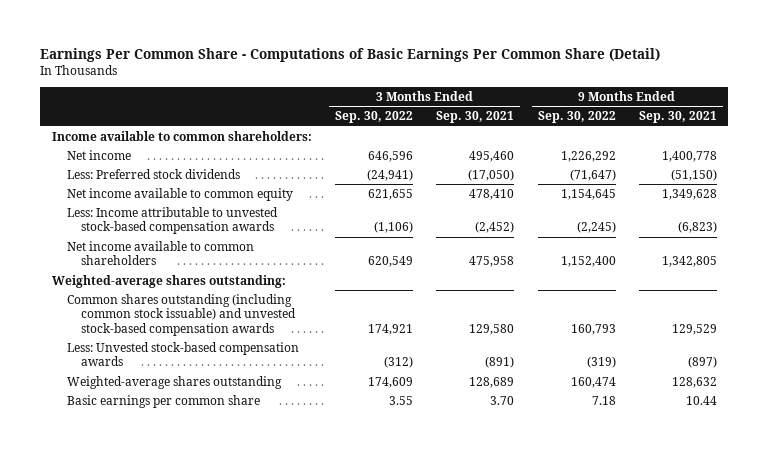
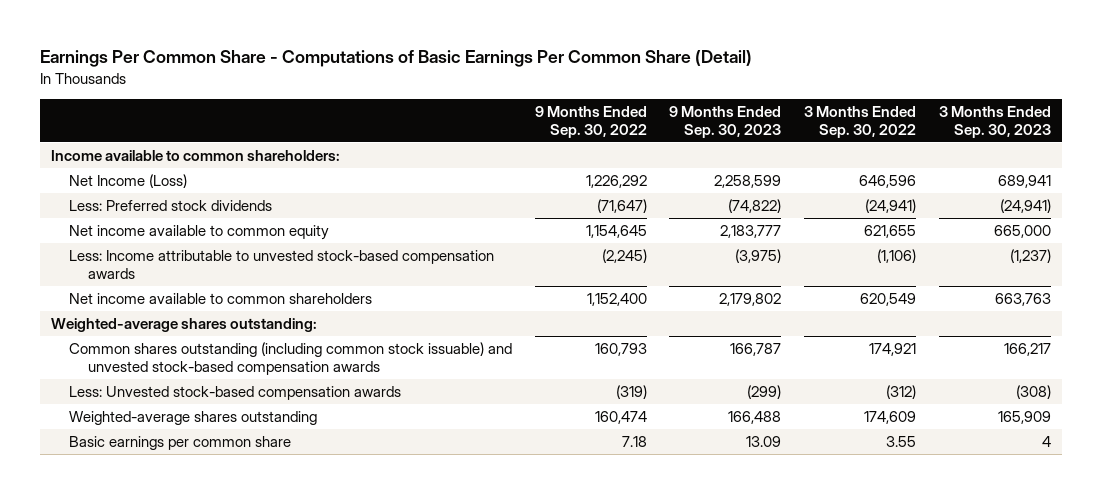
[436,111,515,124] Sep. 30, 2021 -> none
[638,111,717,124] Sep. 30, 2021 -> none
none -> [669,105,782,138] 9 Months Ended Sep. 30, 2023
none -> [938,105,1051,138] 3 Months Ended Sep. 30, 2023
[66,150,131,161] Net income -> [69,174,188,189] Net Income (Loss)

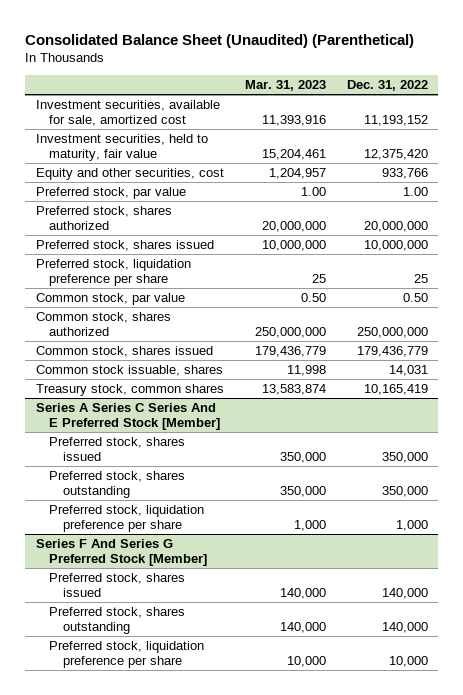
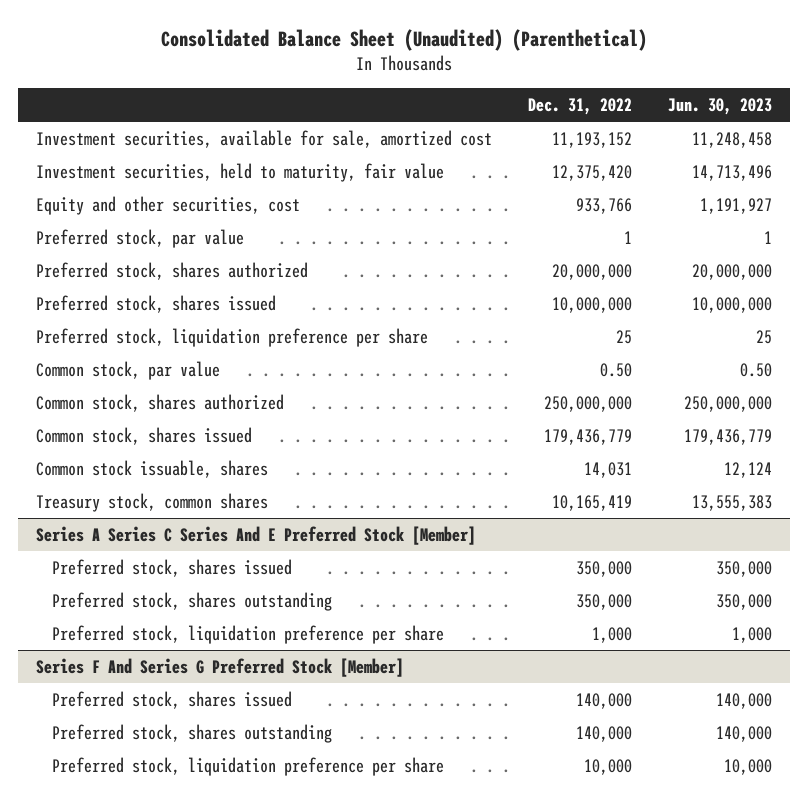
[244,80,326,92] Mar. 31, 2023 -> none
none -> [667,97,772,115] Jun. 30, 2023
[402,186,428,196] 1.00 -> [623,230,632,244] 1

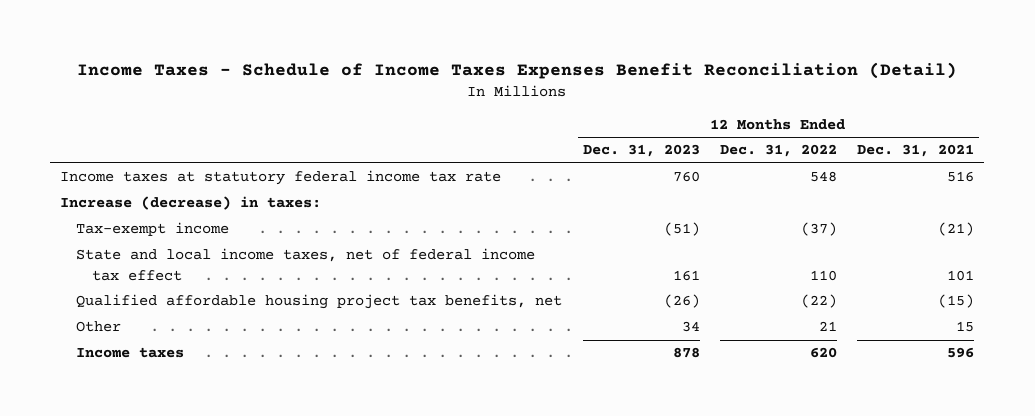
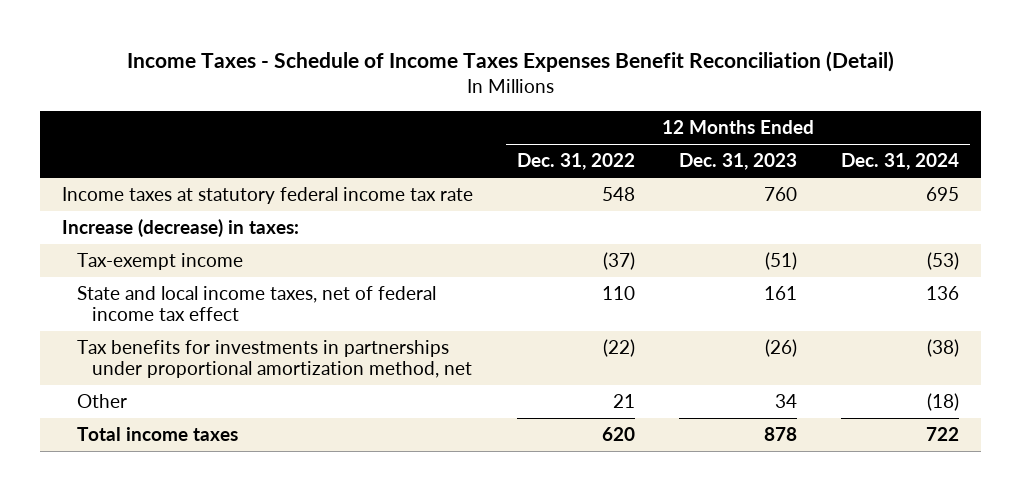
[857,144,975,158] Dec. 31, 2021 -> none
none -> [841,153,960,171] Dec. 31, 2024
[76,294,563,310] Qualified affordable housing project tax benefits, net -> [76,340,472,379] Tax benefits for investments in partnerships under proportional amortization method, net
[76,347,185,359] Income taxes -> [76,427,238,442] Total income taxes

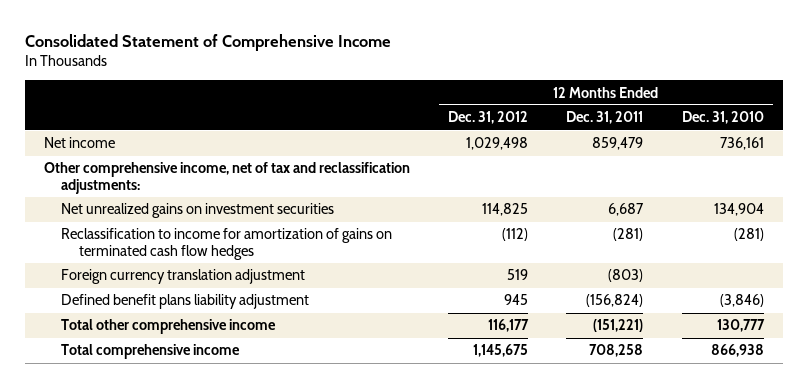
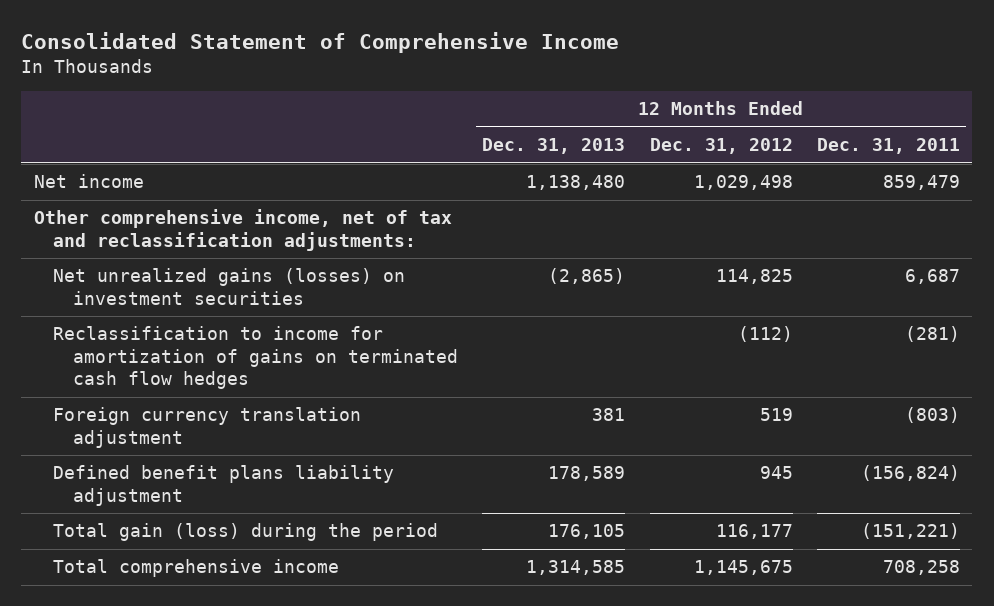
[681,111,764,125] Dec. 31, 2010 -> none
none -> [482,138,626,155] Dec. 31, 2013
[61,203,335,219] Net unrealized gains on investment securities -> [53,268,406,305] Net unrealized gains (losses) on investment securities
[61,319,277,335] Total other comprehensive income -> [53,523,439,542] Total gain (loss) during the period

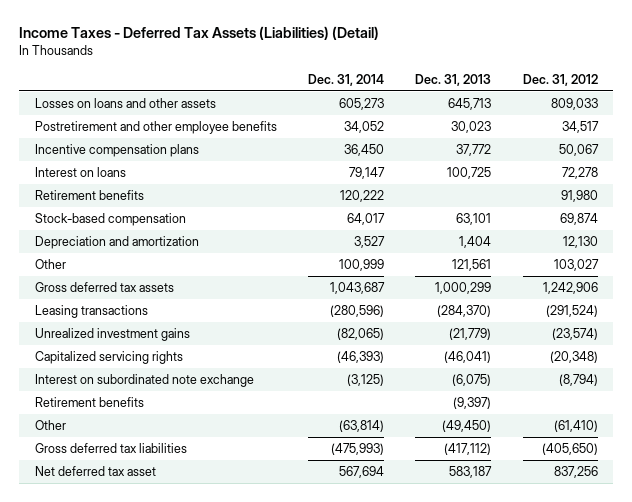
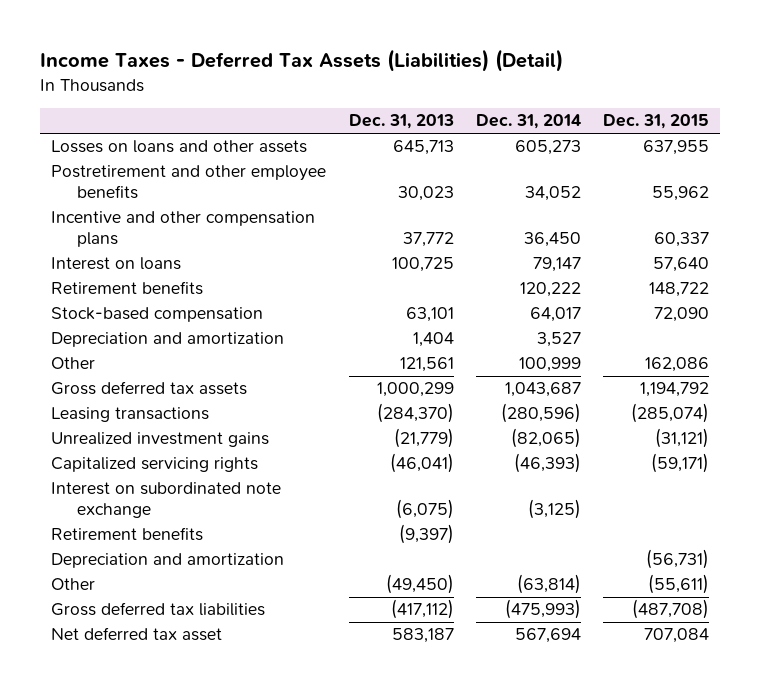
[522,73,598,86] Dec. 31, 2012 -> none
none -> [602,114,709,130] Dec. 31, 2015
[34,144,199,158] Incentive compensation plans -> [51,211,316,248] Incentive and other compensation plans
none -> [51,553,285,569] Depreciation and amortization

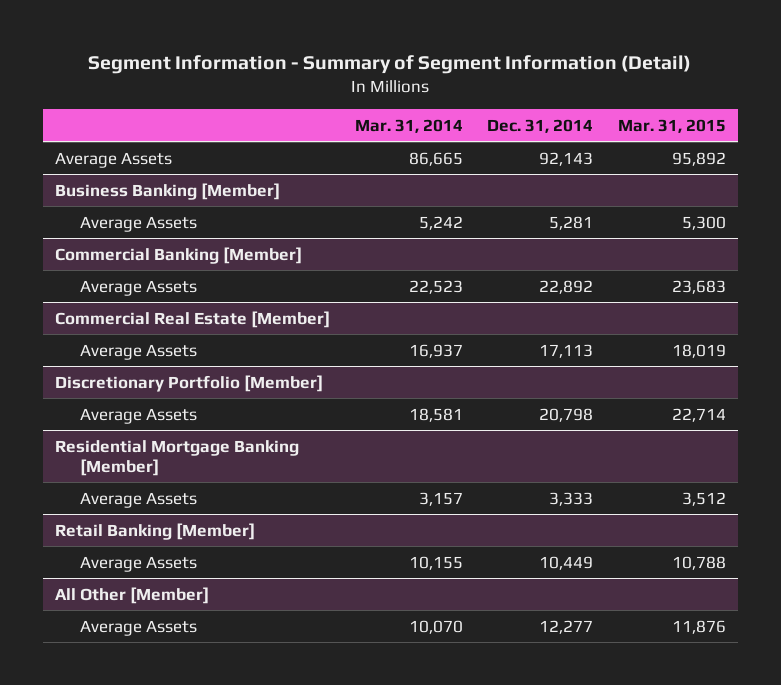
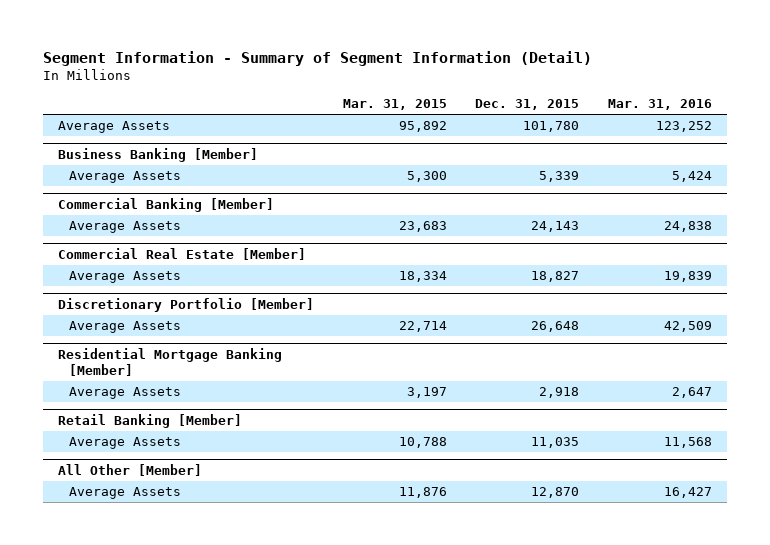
[354,118,463,133] Mar. 31, 2014 -> none
[487,118,594,133] Dec. 31, 2014 -> none
none -> [475,99,580,111] Dec. 31, 2015
none -> [608,99,713,111] Mar. 31, 2016
[671,343,726,358] 18,019 -> [398,271,447,283] 18,334
[681,491,726,506] 3,512 -> [406,387,447,399] 3,197

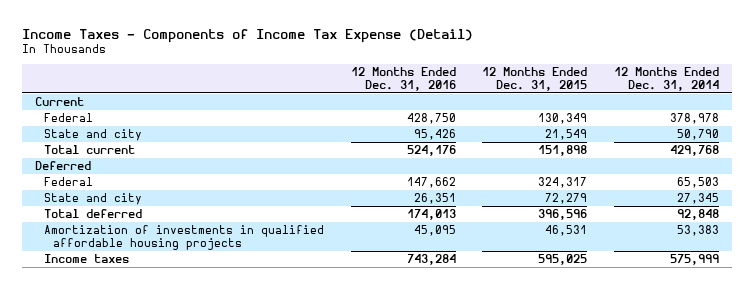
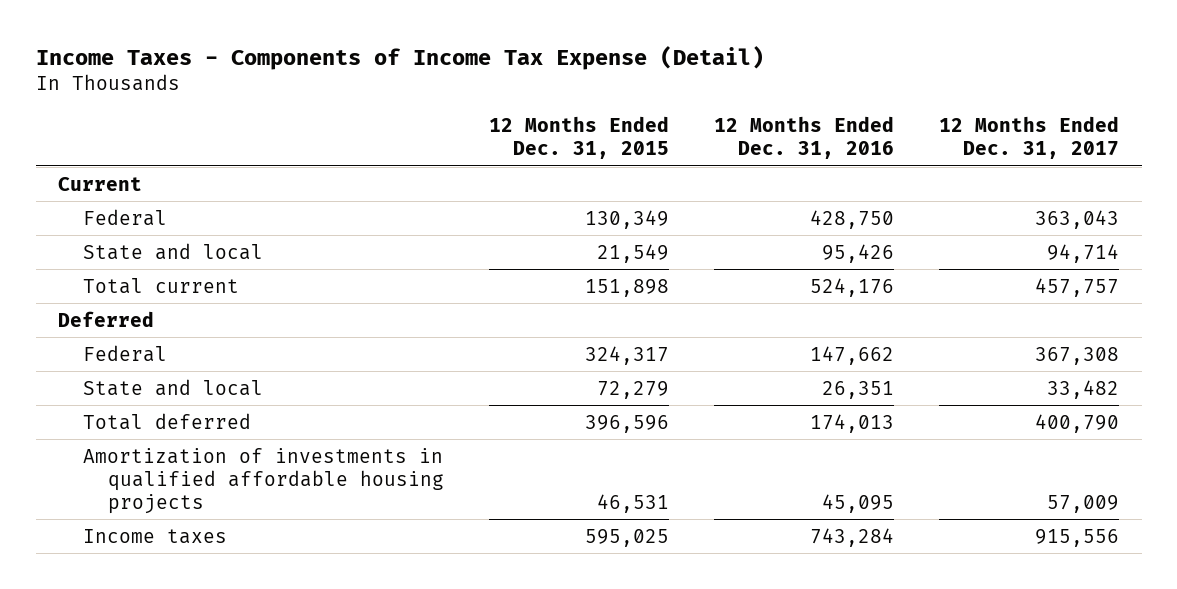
[613,67,719,91] 12 Months Ended Dec. 31, 2014 -> none
none -> [939,116,1120,160] 12 Months Ended Dec. 31, 2017
[43,129,142,142] State and city -> [82,242,263,260] State and local
[43,193,142,206] State and city -> [82,378,263,396] State and local

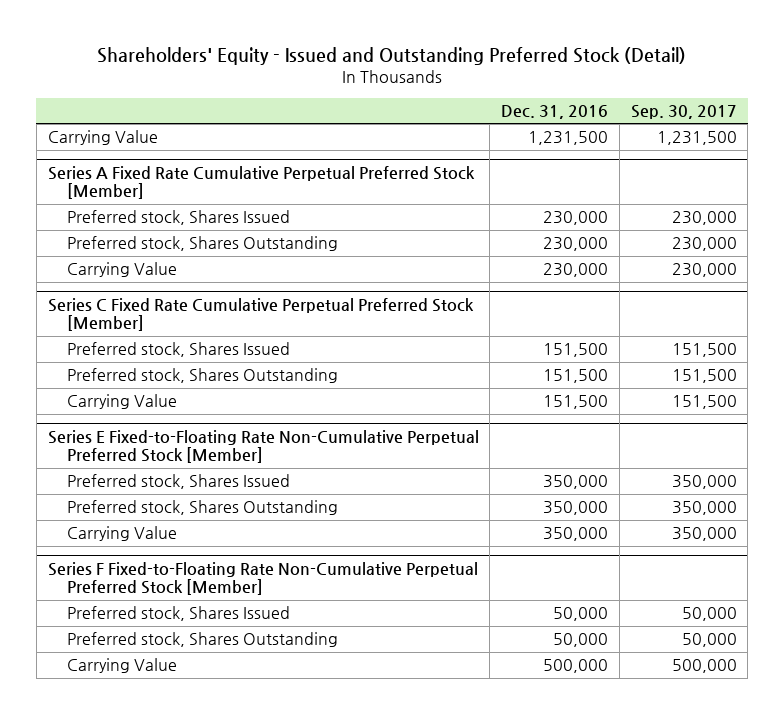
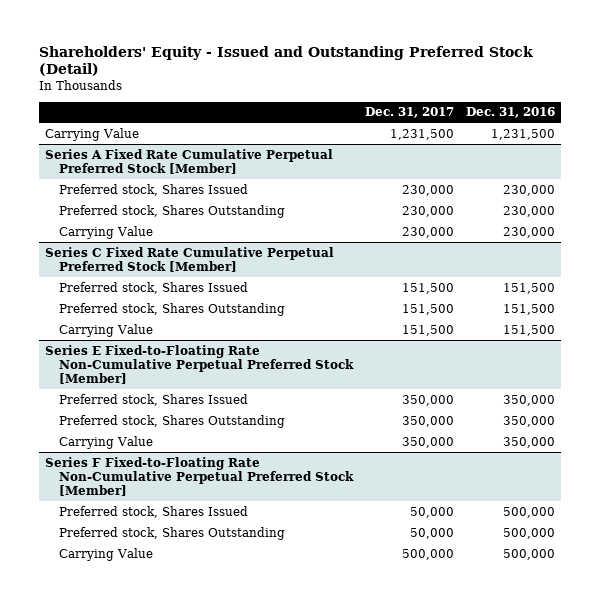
[630,104,737,119] Sep. 30, 2017 -> none
none -> [365,107,455,119] Dec. 31, 2017
[553,607,609,622] 50,000 -> [502,506,555,518] 500,000
[553,633,609,648] 50,000 -> [502,527,555,539] 500,000

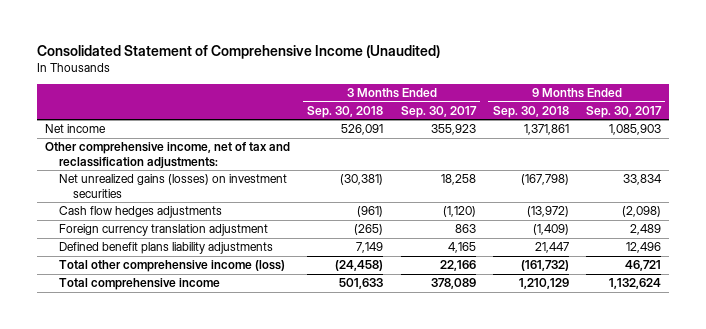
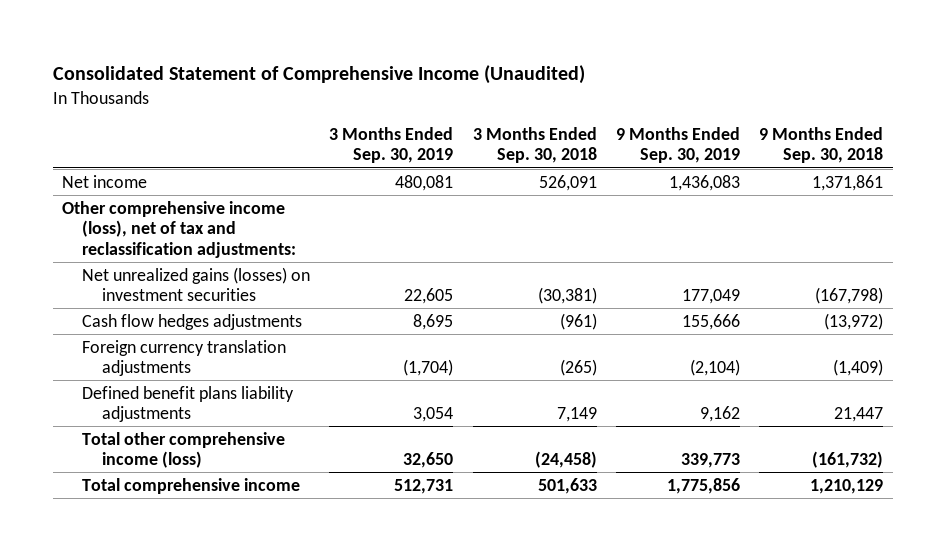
[400,105,477,118] Sep. 30, 2017 -> none
[585,105,662,118] Sep. 30, 2017 -> none
none -> [329,126,454,164] 3 Months Ended Sep. 30, 2019
none -> [615,126,740,164] 9 Months Ended Sep. 30, 2019
[45,142,291,169] Other comprehensive income, net of tax and reclassification adjustments: -> [62,200,297,258] Other comprehensive income (loss), net of tax and reclassification adjustments:
[59,224,269,237] Foreign currency translation adjustment -> [82,339,287,377] Foreign currency translation adjustments

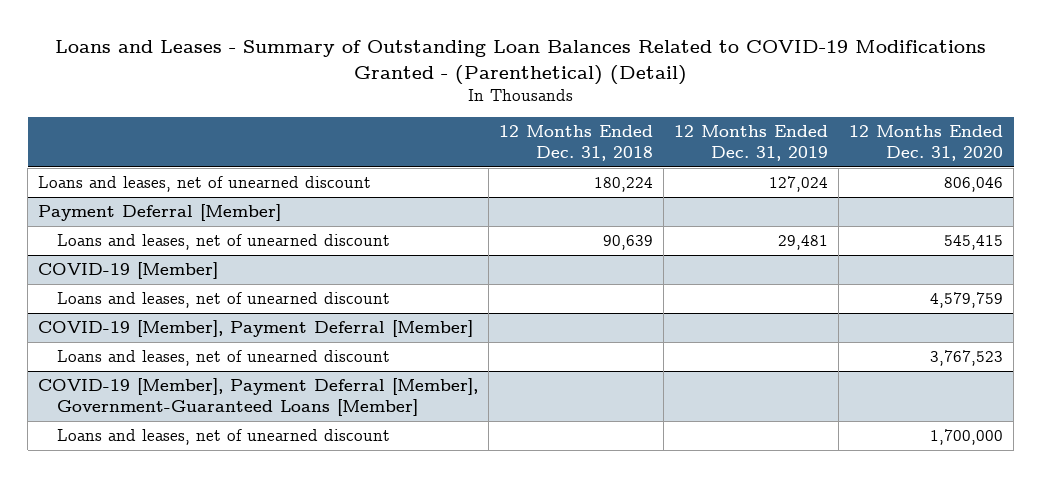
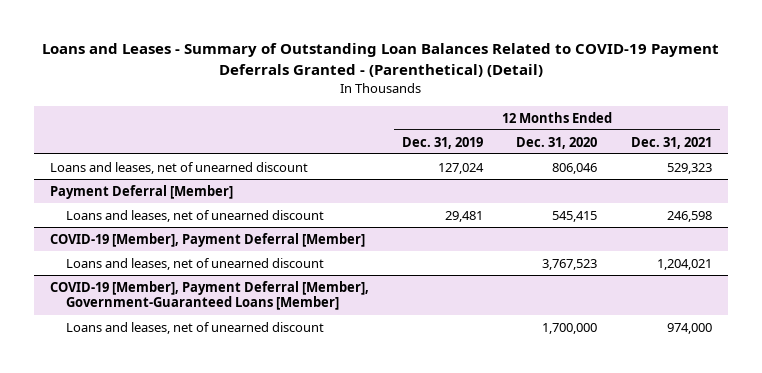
[54,40,986,85] Loans and Leases - Summary of Outstanding Loan Balances Related to COVID-19 Modifications Granted - (Parenthetical) (Detail) -> [41,43,719,77] Loans and Leases - Summary of Outstanding Loan Balances Related to COVID-19 Payment Deferrals Granted - (Parenthetical) (Detail)
[499,125,654,162] 12 Months Ended Dec. 31, 2018 -> none
none -> [630,136,712,149] Dec. 31, 2021
[38,262,219,280] COVID-19 [Member] -> none
[57,292,391,309] Loans and leases, net of unearned discount -> none

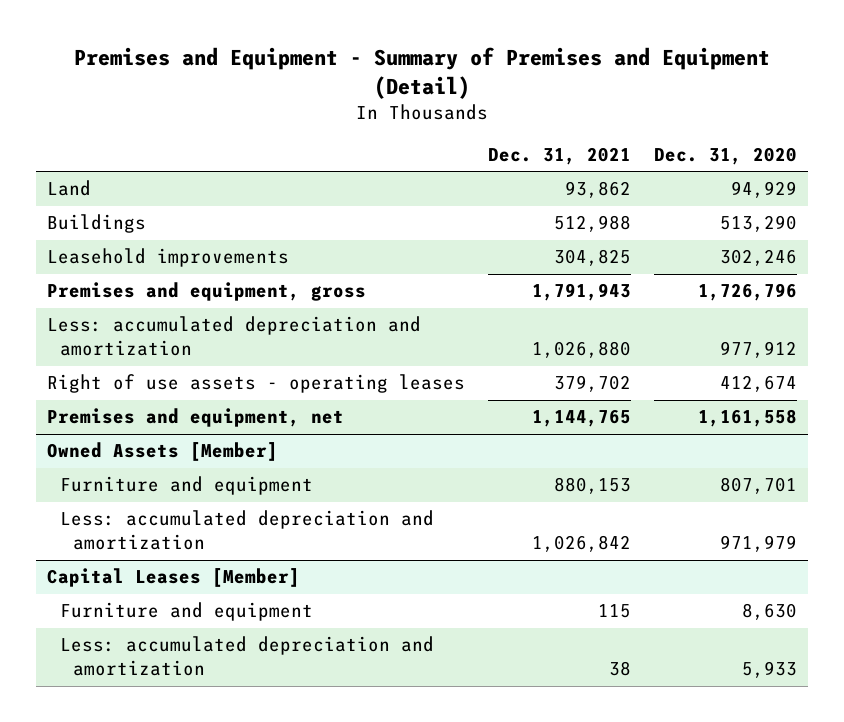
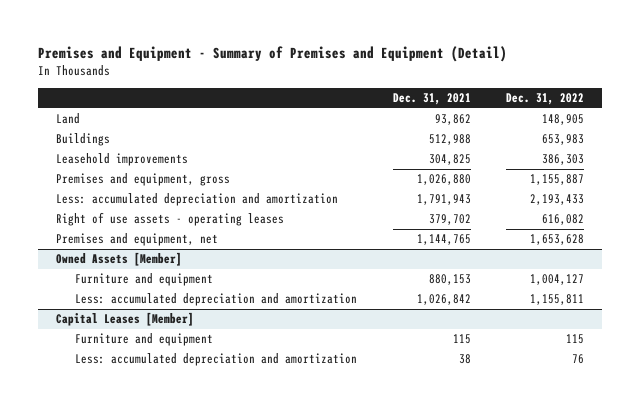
[653,146,797,165] Dec. 31, 2020 -> none
none -> [506,93,585,106] Dec. 31, 2022
[532,283,632,302] 1,791,943 -> [416,174,471,186] 1,026,880
[532,341,632,359] 1,026,880 -> [416,194,471,206] 1,791,943

